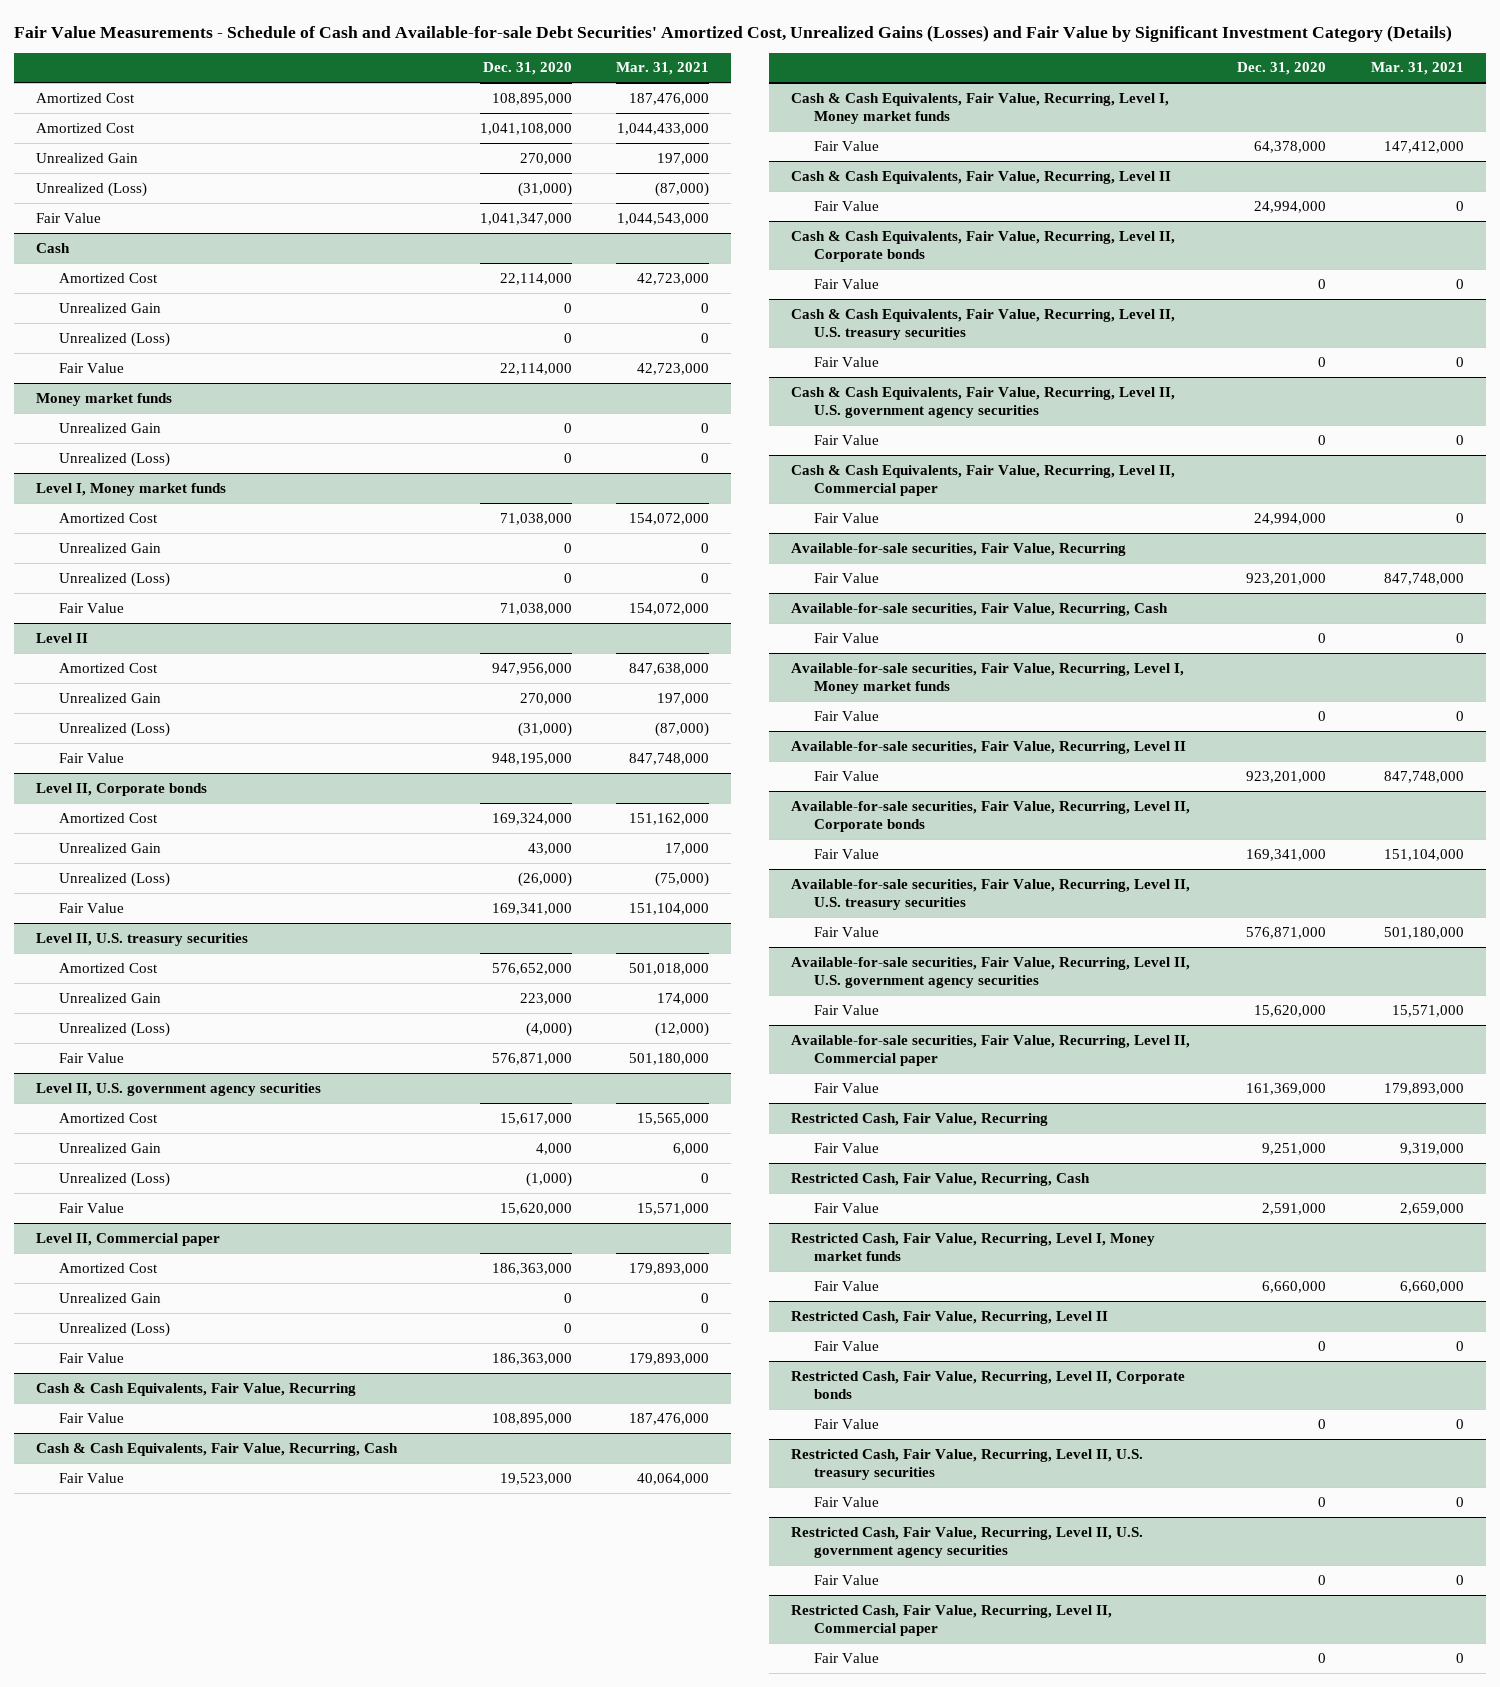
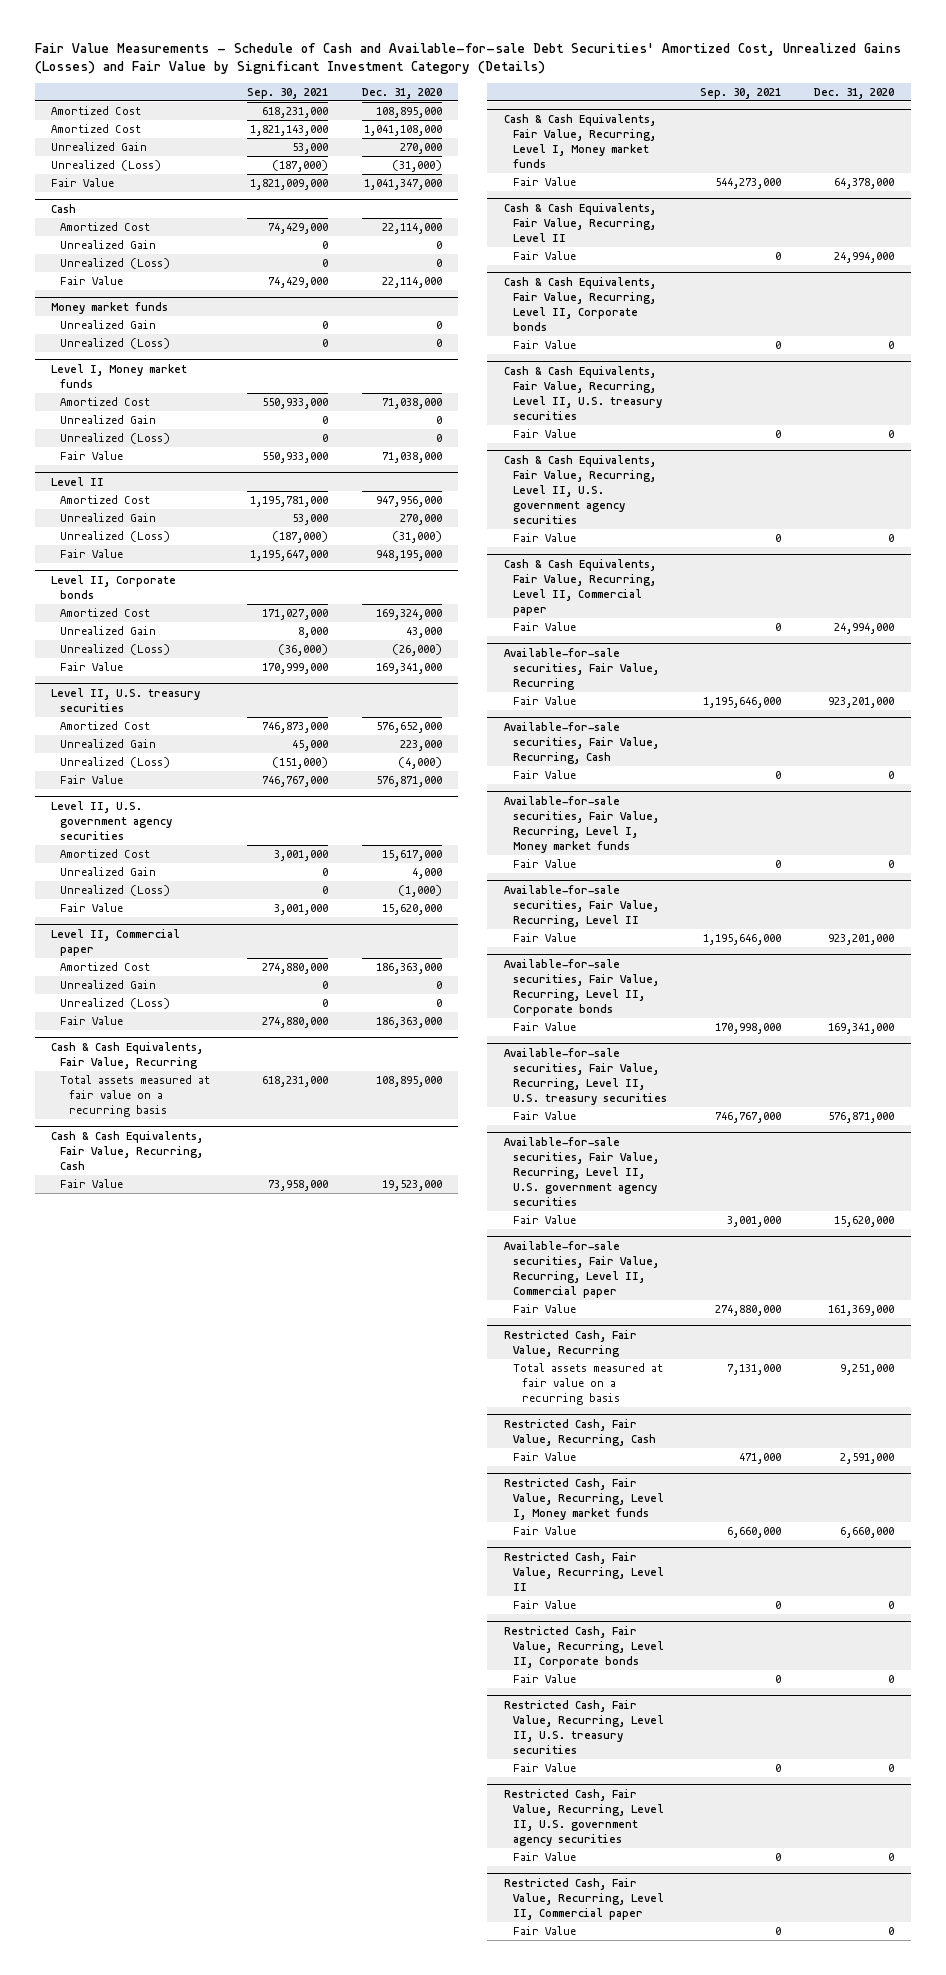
[616,62,710,76] Mar. 31, 2021 -> none
none -> [247,87,329,99] Sep. 30, 2021
[58,1412,124,1423] Fair Value -> [60,1075,211,1118] Total assets measured at fair value on a recurring basis
[813,1142,879,1153] Fair Value -> [512,1363,663,1406] Total assets measured at fair value on a recurring basis

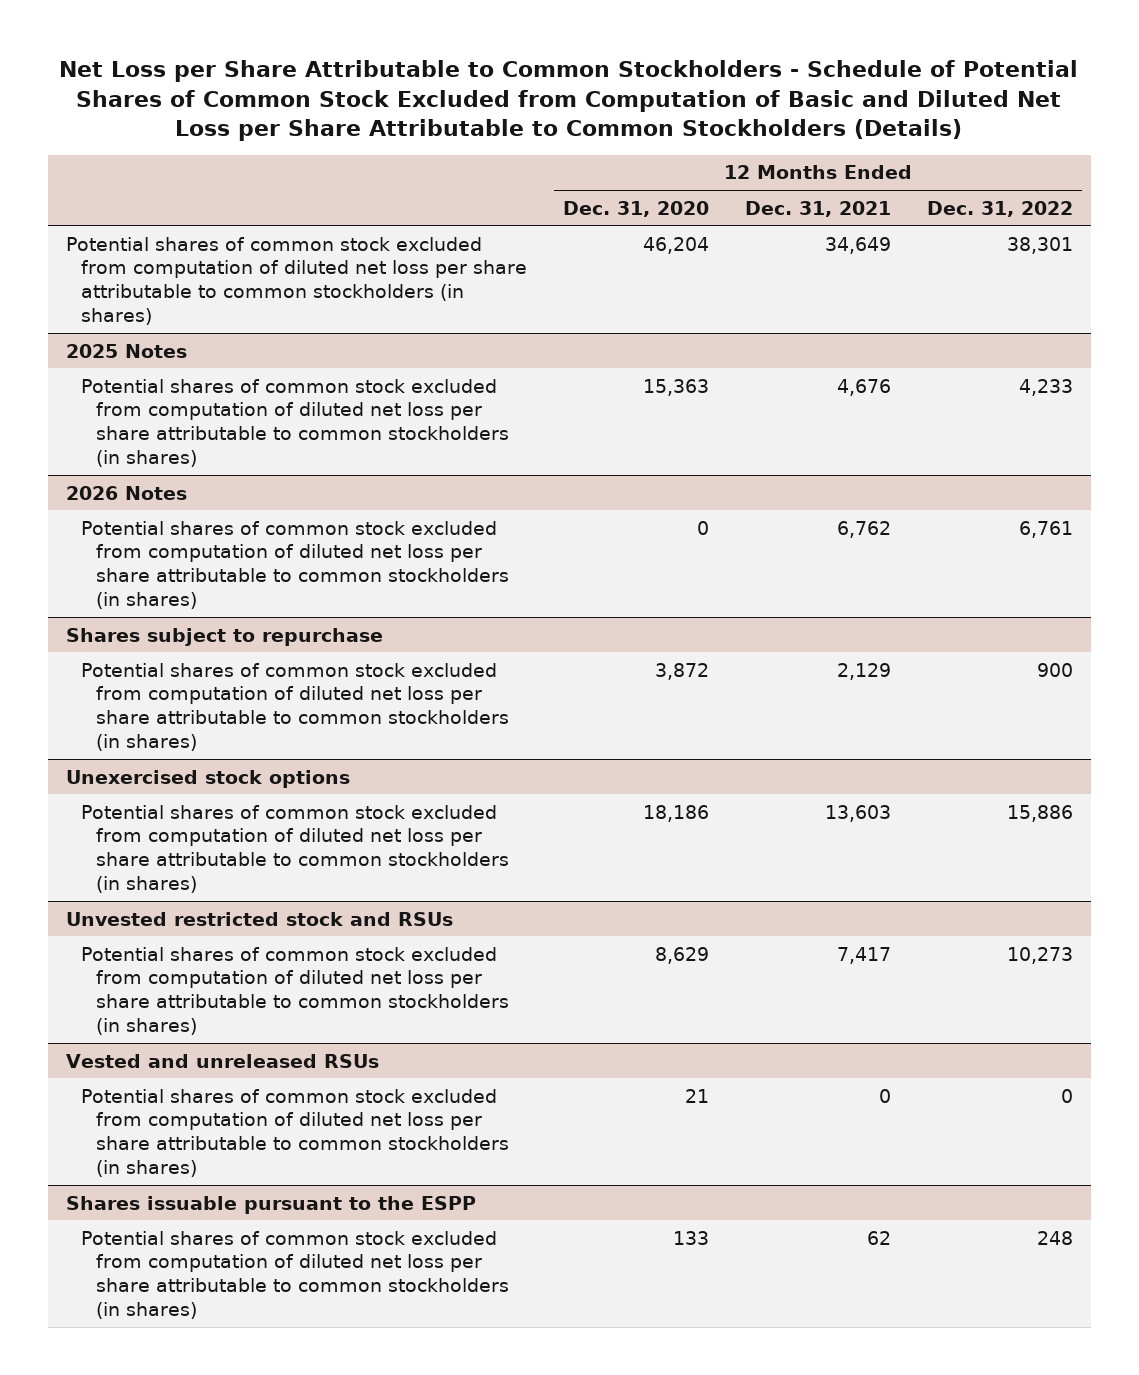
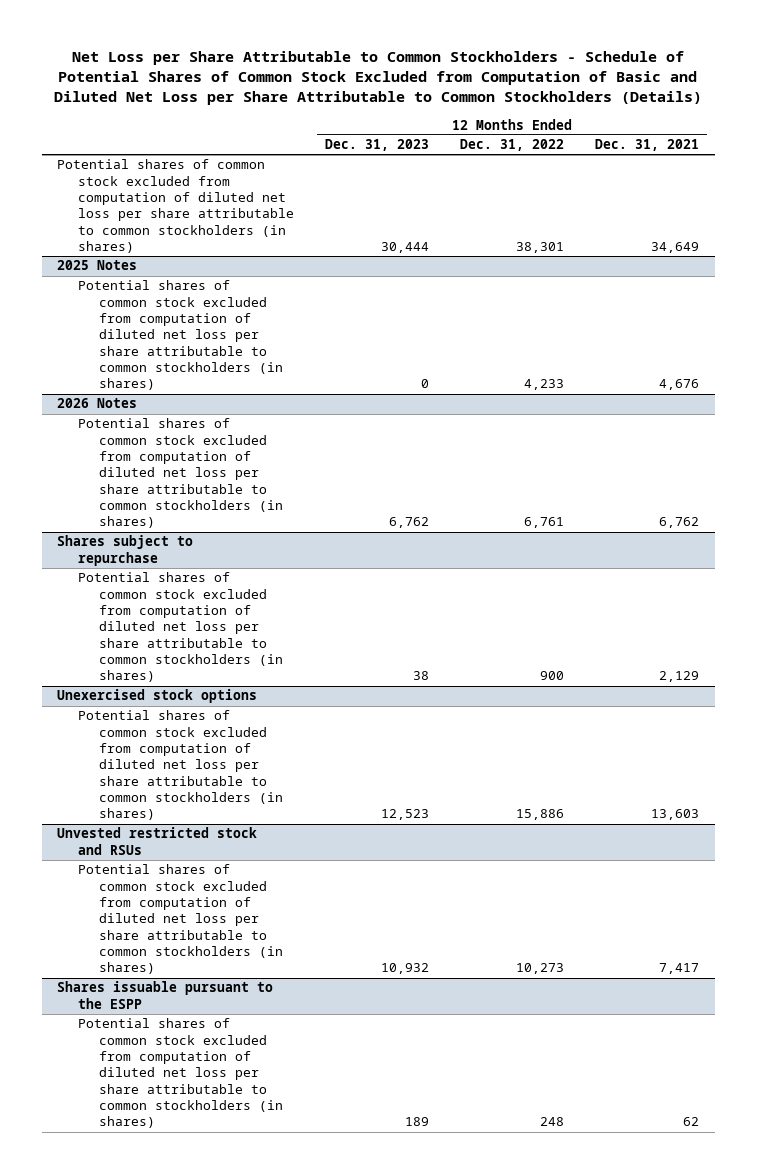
[562,200,709,217] Dec. 31, 2020 -> none
none -> [325,139,430,152] Dec. 31, 2023
[65,1053,379,1068] Vested and unreleased RSUs -> none
[80,1088,510,1178] Potential shares of common stock excluded from computation of diluted net loss per share attributable to common stockholders (in shares) -> none

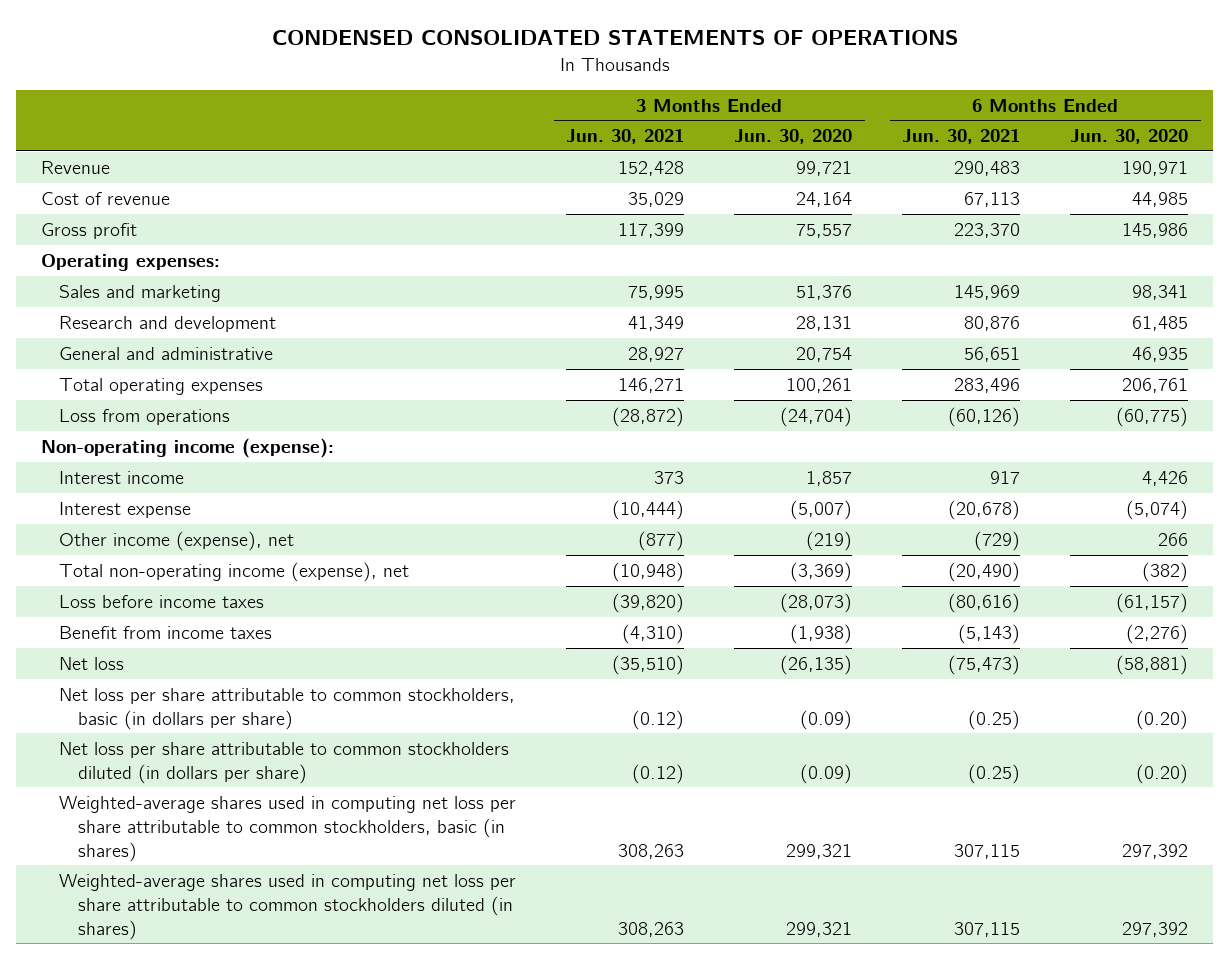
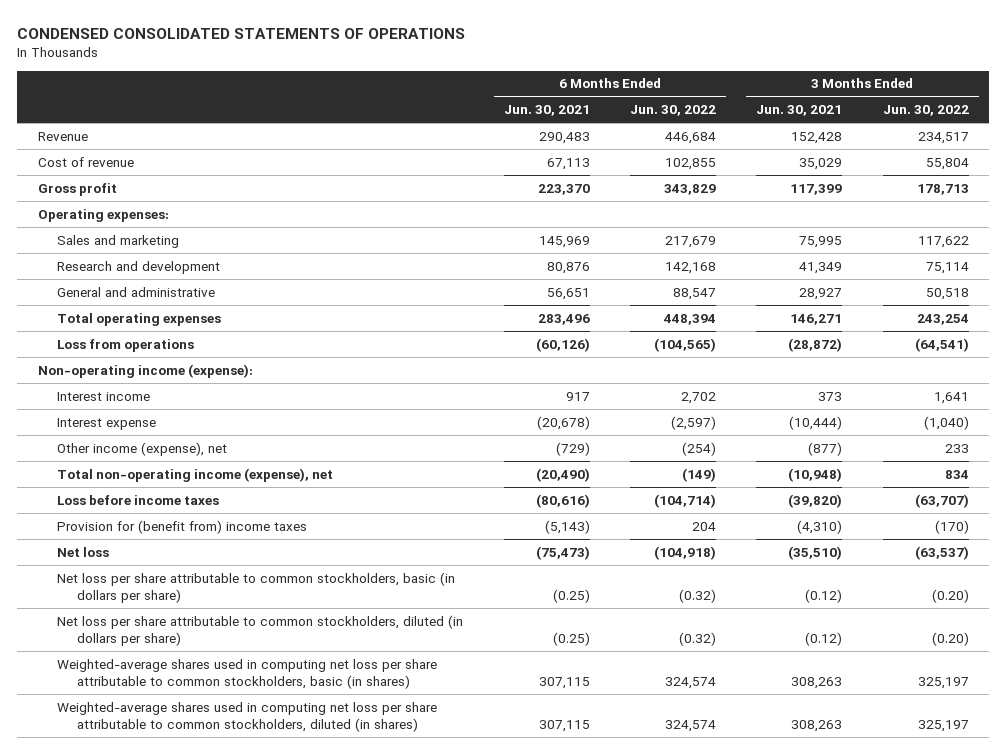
[734,129,853,145] Jun. 30, 2020 -> none
[1070,129,1189,145] Jun. 30, 2020 -> none
none -> [629,105,716,117] Jun. 30, 2022
none -> [882,105,969,117] Jun. 30, 2022
[59,625,273,639] Benefit from income taxes -> [57,519,308,534] Provision for (benefit from) income taxes
[59,741,510,784] Net loss per share attributable to common stockholders diluted (in dollars per share) -> [57,614,464,647] Net loss per share attributable to common stockholders, diluted (in dollars per share)
[59,873,517,940] Weighted-average shares used in computing net loss per share attributable to common stockholders diluted (in shares) -> [57,701,438,733] Weighted-average shares used in computing net loss per share attributable to common stockholders, diluted (in shares)

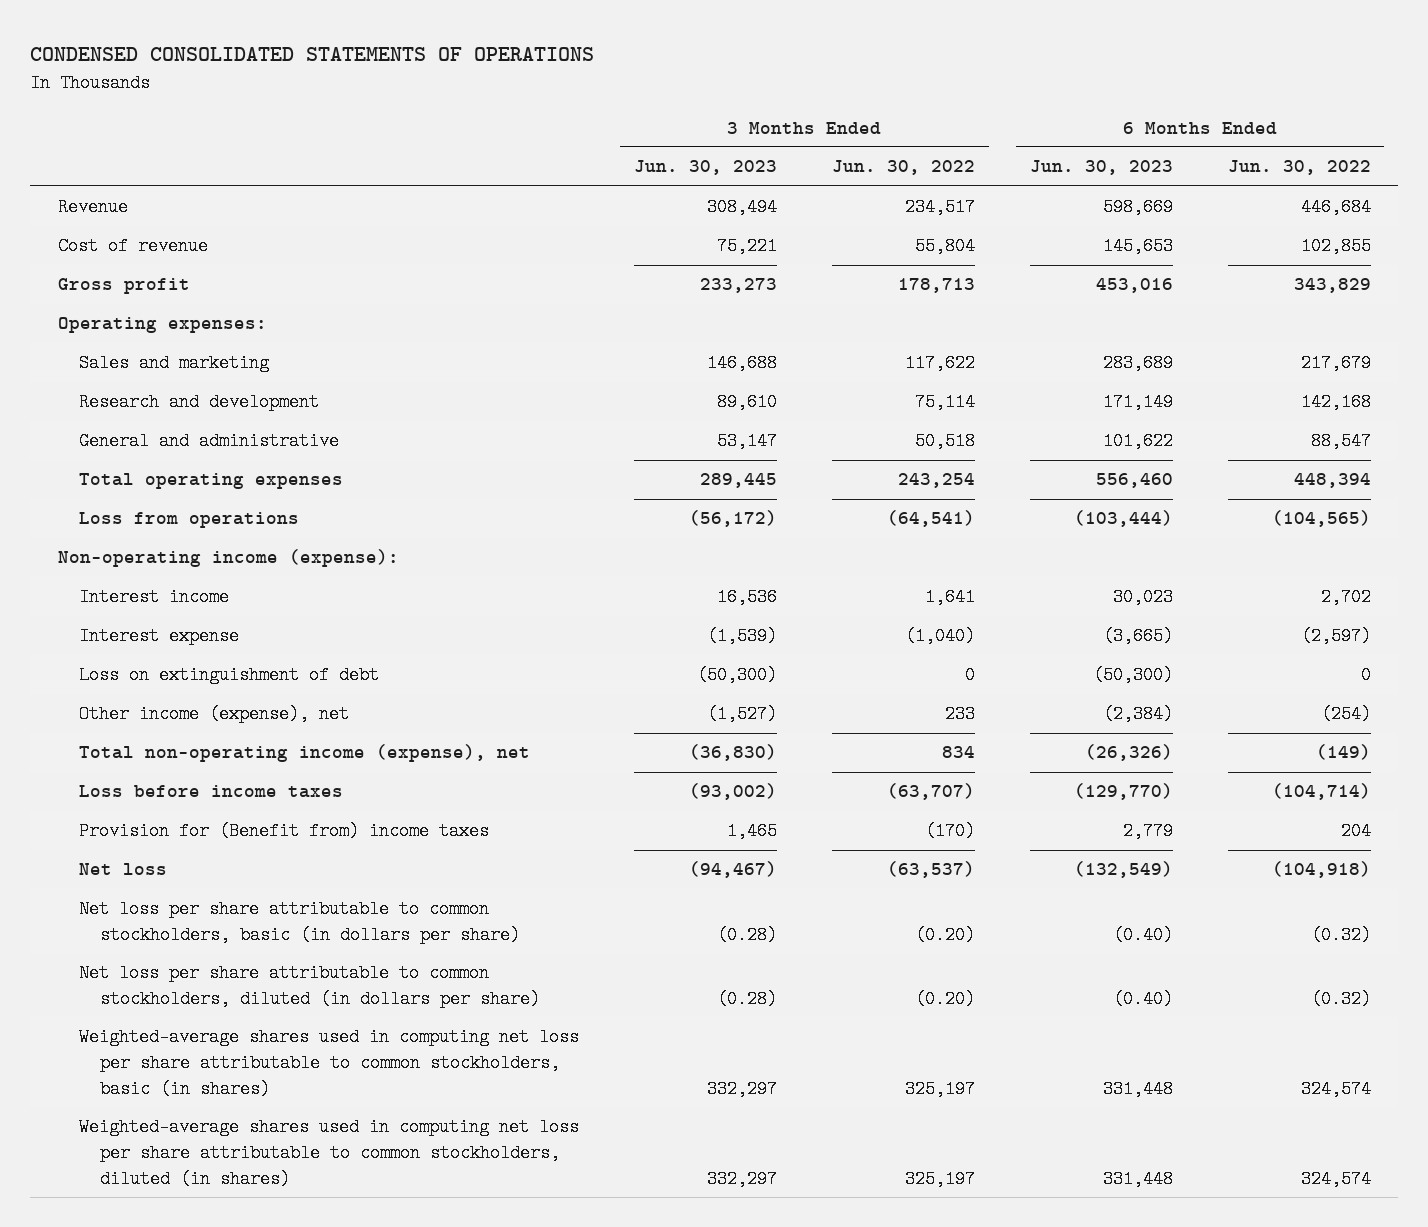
[503,105,590,117] Jun. 30, 2021 -> none
[756,105,843,117] Jun. 30, 2021 -> none
none -> [633,160,777,176] Jun. 30, 2023
none -> [1029,160,1173,176] Jun. 30, 2023
none -> [79,666,380,685] Loss on extinguishment of debt
[57,519,308,534] Provision for (benefit from) income taxes -> [79,822,490,841] Provision for (Benefit from) income taxes

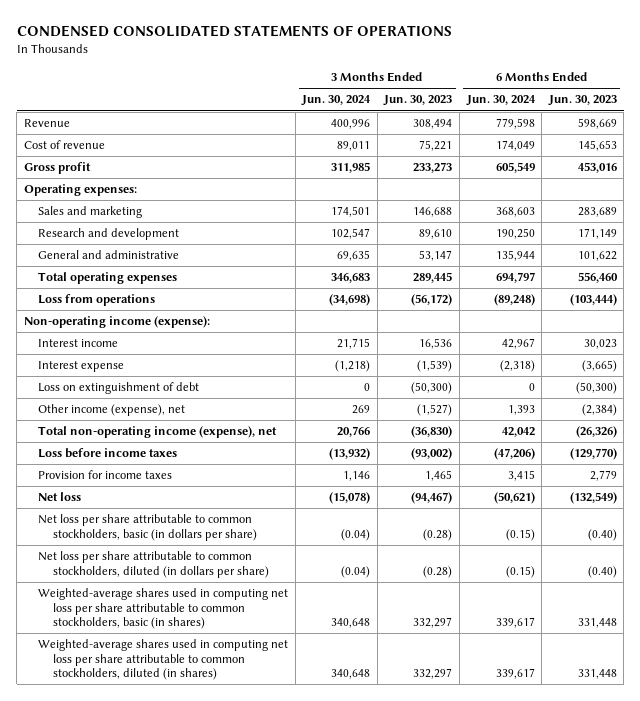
[831,160,975,176] Jun. 30, 2022 -> none
[1227,160,1371,176] Jun. 30, 2022 -> none
none -> [301,95,372,107] Jun. 30, 2024
none -> [465,95,536,107] Jun. 30, 2024
[79,822,490,841] Provision for (Benefit from) income taxes -> [38,470,173,480] Provision for income taxes

